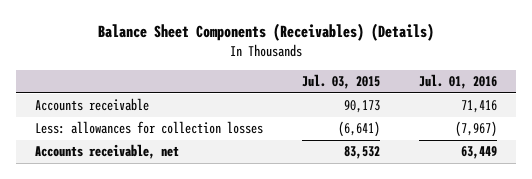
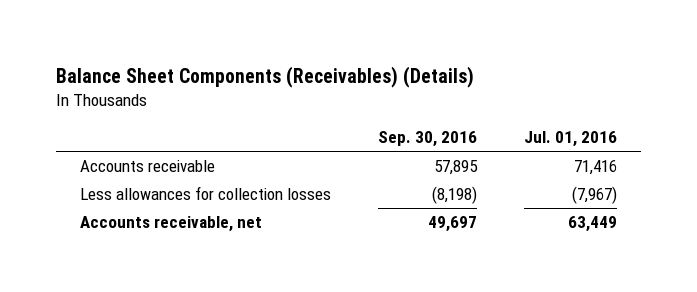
[302,73,381,89] Jul. 03, 2015 -> none
none -> [378,131,478,148] Sep. 30, 2016
[35,121,264,135] Less: allowances for collection losses -> [80,186,332,201] Less allowances for collection losses

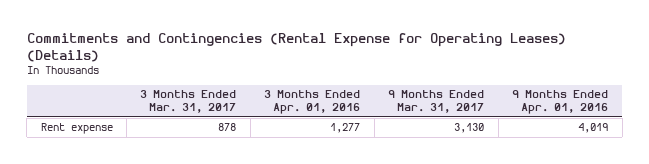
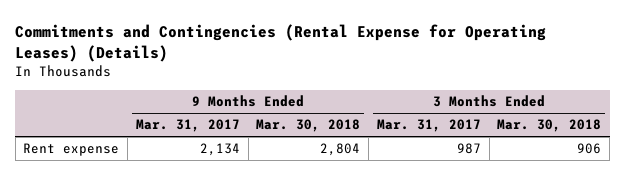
[264,90,361,115] 3 Months Ended Apr. 01, 2016 -> none
[512,90,609,115] 9 Months Ended Apr. 01, 2016 -> none
none -> [256,119,361,133] Mar. 30, 2018
none -> [497,119,602,133] Mar. 30, 2018
[218,123,237,132] 878 -> [456,143,481,155] 987
[454,123,485,134] 3,130 -> [199,143,240,157] 2,134

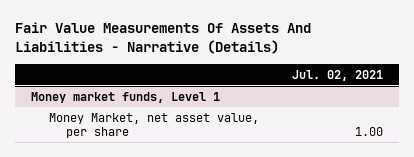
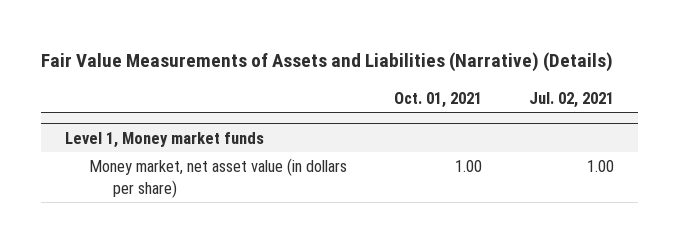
[14,22,311,55] Fair Value Measurements Of Assets And Liabilities - Narrative (Details) -> [41,52,614,73] Fair Value Measurements of Assets and Liabilities (Narrative) (Details)
none -> [393,92,482,109] Oct. 01, 2021
[31,91,221,103] Money market funds, Level 1 -> [64,131,264,148] Level 1, Money market funds
[48,112,259,138] Money Market, net asset value, per share -> [88,158,347,198] Money market, net asset value (in dollars per share)

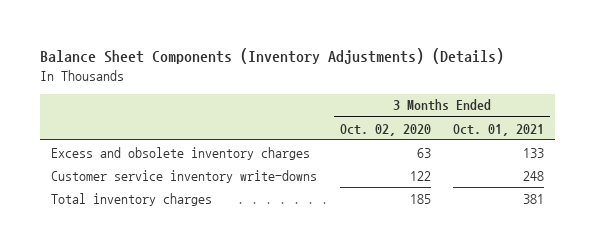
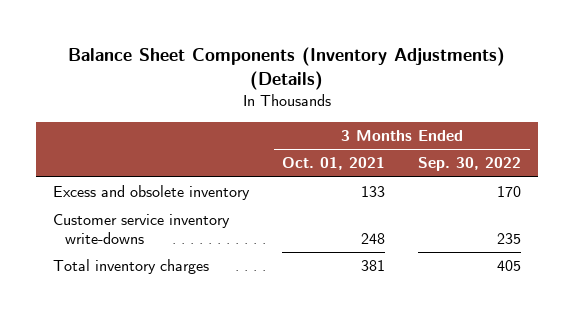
[339,123,431,136] Oct. 02, 2020 -> none
none -> [418,157,522,172] Sep. 30, 2022
[51,146,311,160] Excess and obsolete inventory charges -> [53,185,251,201] Excess and obsolete inventory

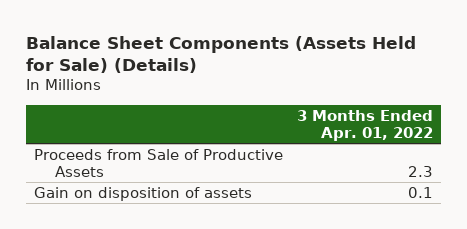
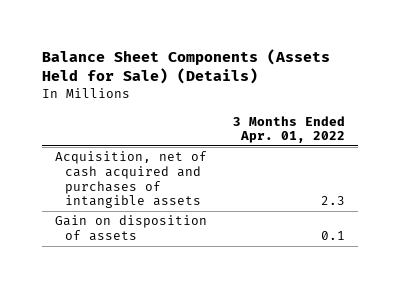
[33,148,283,178] Proceeds from Sale of Productive Assets -> [54,151,207,209] Acquisition, net of cash acquired and purchases of intangible assets

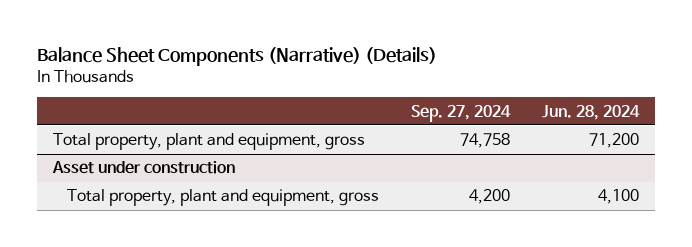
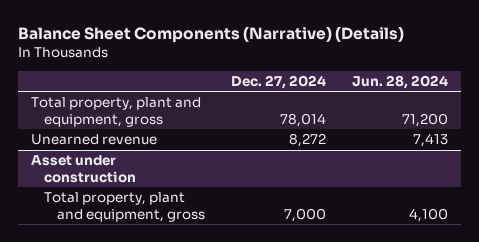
[410,104,511,122] Sep. 27, 2024 -> none
none -> [231,75,327,90] Dec. 27, 2024
none -> [30,134,157,146] Unearned revenue

